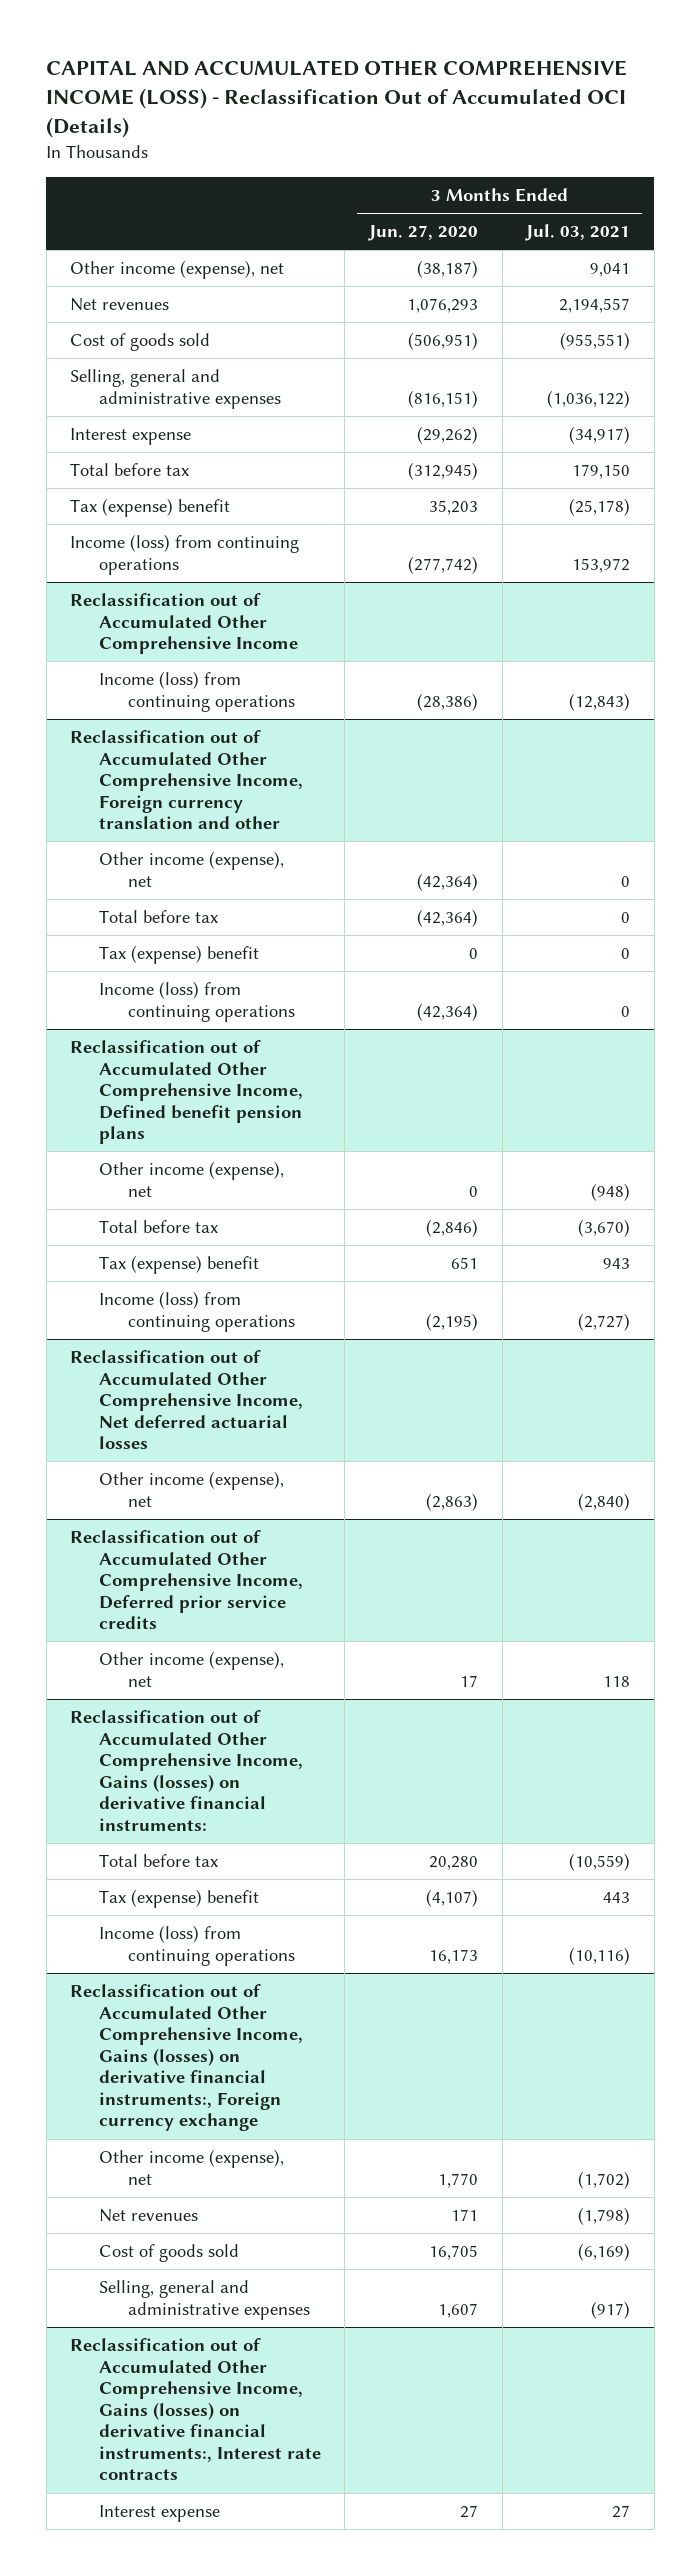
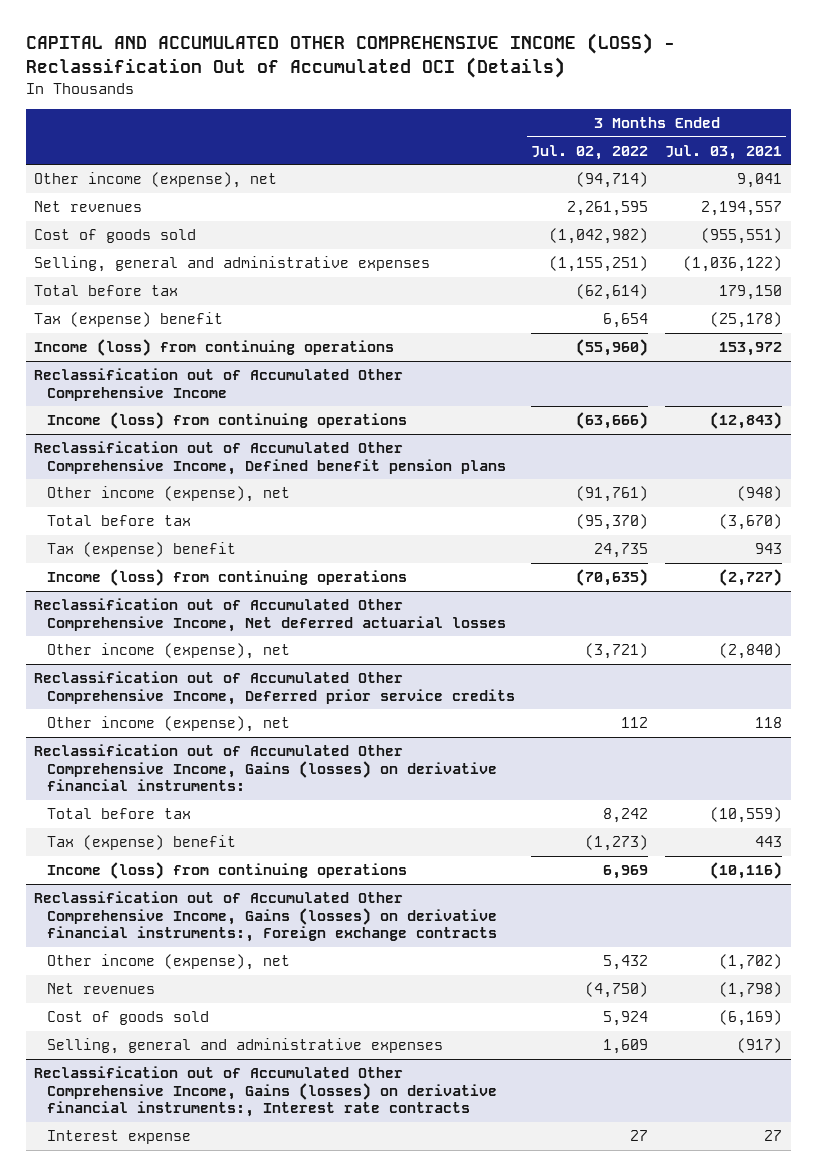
[368,225,479,242] Jun. 27, 2020 -> none
none -> [531,144,649,160] Jul. 02, 2022
[70,428,192,446] Interest expense -> none
[70,730,303,830] Reclassification out of Accumulated Other Comprehensive Income, Foreign currency translation and other -> none
[98,851,284,887] Other income (expense), net -> none
[98,910,218,924] Total before tax -> none
[98,945,259,965] Tax (expense) benefit -> none
[98,981,295,1022] Income (loss) from continuing operations -> none
[70,1984,303,2132] Reclassification out of Accumulated Other Comprehensive Income, Gains (losses) on derivative financial instruments:, Foreign currency exchange -> [34,891,497,943] Reclassification out of Accumulated Other Comprehensive Income, Gains (losses) on derivative financial instruments:, Foreign exchange contracts

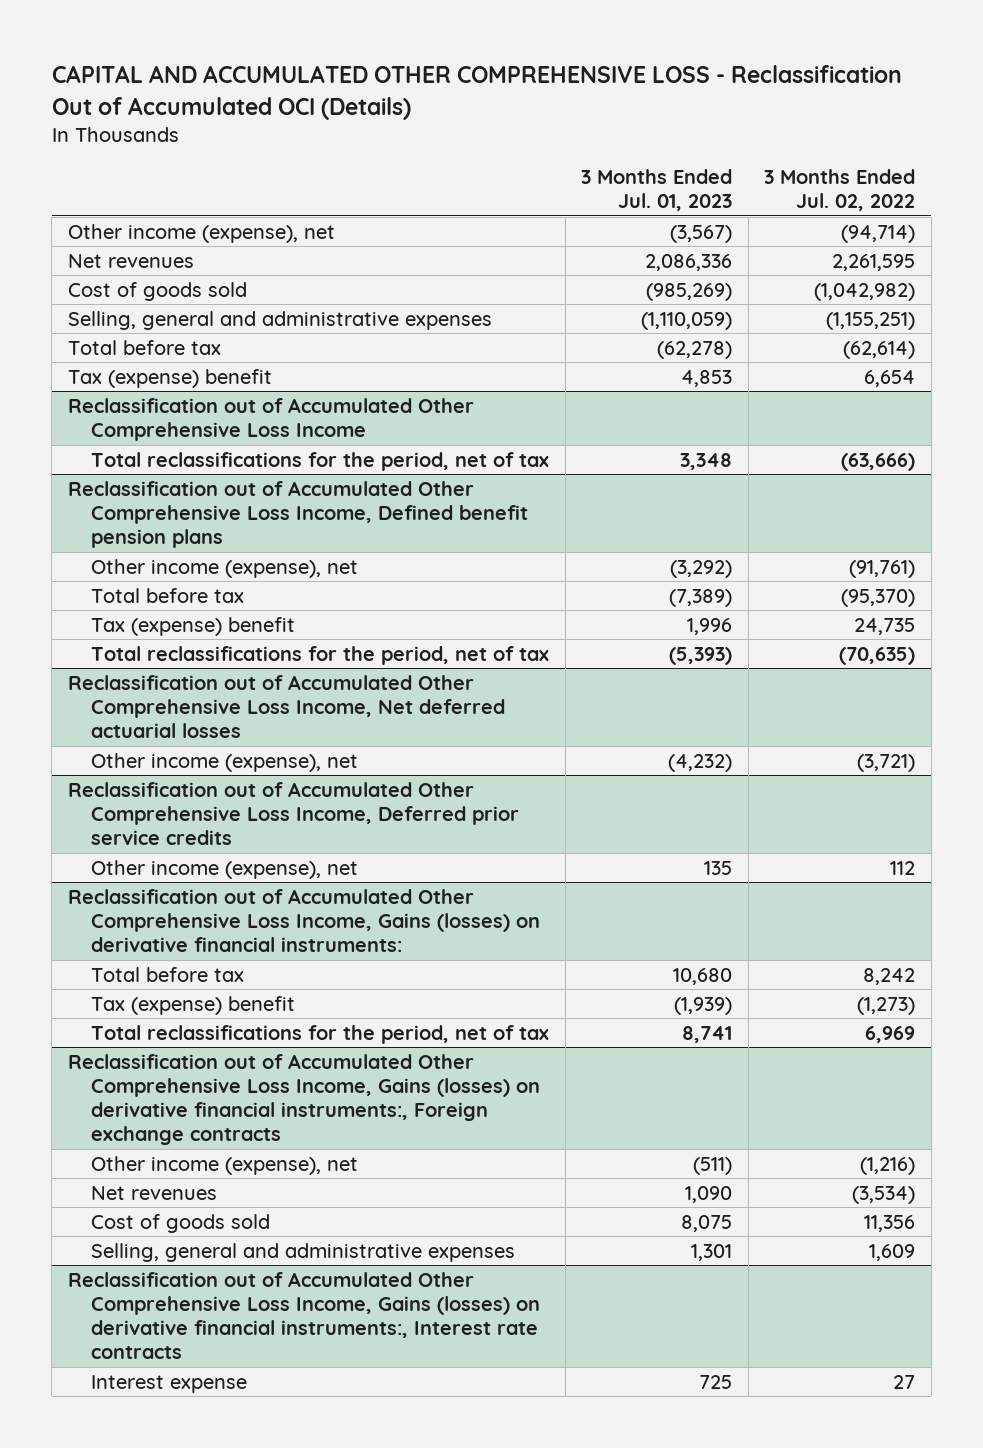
[25,33,675,79] CAPITAL AND ACCUMULATED OTHER COMPREHENSIVE INCOME (LOSS) - Reclassification Out of Accumulated OCI (Details) -> [51,65,902,120] CAPITAL AND ACCUMULATED OTHER COMPREHENSIVE LOSS - Reclassification Out of Accumulated OCI (Details)
[665,144,783,160] Jul. 03, 2021 -> none
none -> [581,169,733,212] 3 Months Ended Jul. 01, 2023
[34,339,395,357] Income (loss) from continuing operations -> none
[34,368,404,401] Reclassification out of Accumulated Other Comprehensive Income -> [67,397,474,442] Reclassification out of Accumulated Other Comprehensive Loss Income
[46,412,407,430] Income (loss) from continuing operations -> [91,451,550,471] Total reclassifications for the period, net of tax
[34,441,506,475] Reclassification out of Accumulated Other Comprehensive Income, Defined benefit pension plans -> [67,480,529,549] Reclassification out of Accumulated Other Comprehensive Loss Income, Defined benefit pension plans
[46,569,407,587] Income (loss) from continuing operations -> [91,645,550,665] Total reclassifications for the period, net of tax
[34,598,506,632] Reclassification out of Accumulated Other Comprehensive Income, Net deferred actuarial losses -> [67,674,506,739] Reclassification out of Accumulated Other Comprehensive Loss Income, Net deferred actuarial losses
[34,671,515,705] Reclassification out of Accumulated Other Comprehensive Income, Deferred prior service credits -> [67,781,520,846] Reclassification out of Accumulated Other Comprehensive Loss Income, Deferred prior service credits
[34,744,497,792] Reclassification out of Accumulated Other Comprehensive Income, Gains (losses) on derivative financial instruments: -> [67,888,541,953] Reclassification out of Accumulated Other Comprehensive Loss Income, Gains (losses) on derivative financial instruments:
[46,862,407,880] Income (loss) from continuing operations -> [91,1024,550,1044] Total reclassifications for the period, net of tax
[34,891,497,943] Reclassification out of Accumulated Other Comprehensive Income, Gains (losses) on derivative financial instruments:, Foreign exchange contracts -> [67,1053,541,1146] Reclassification out of Accumulated Other Comprehensive Loss Income, Gains (losses) on derivative financial instruments:, Foreign exchange contracts
[603,955,649,971] 5,432 -> [860,1156,916,1175] (1,216)
[585,982,649,999] (4,750) -> [852,1185,916,1204] (3,534)
[603,1011,649,1027] 5,924 -> [864,1214,916,1232] 11,356
[34,1066,497,1118] Reclassification out of Accumulated Other Comprehensive Income, Gains (losses) on derivative financial instruments:, Interest rate contracts -> [67,1271,541,1360] Reclassification out of Accumulated Other Comprehensive Loss Income, Gains (losses) on derivative financial instruments:, Interest rate contracts

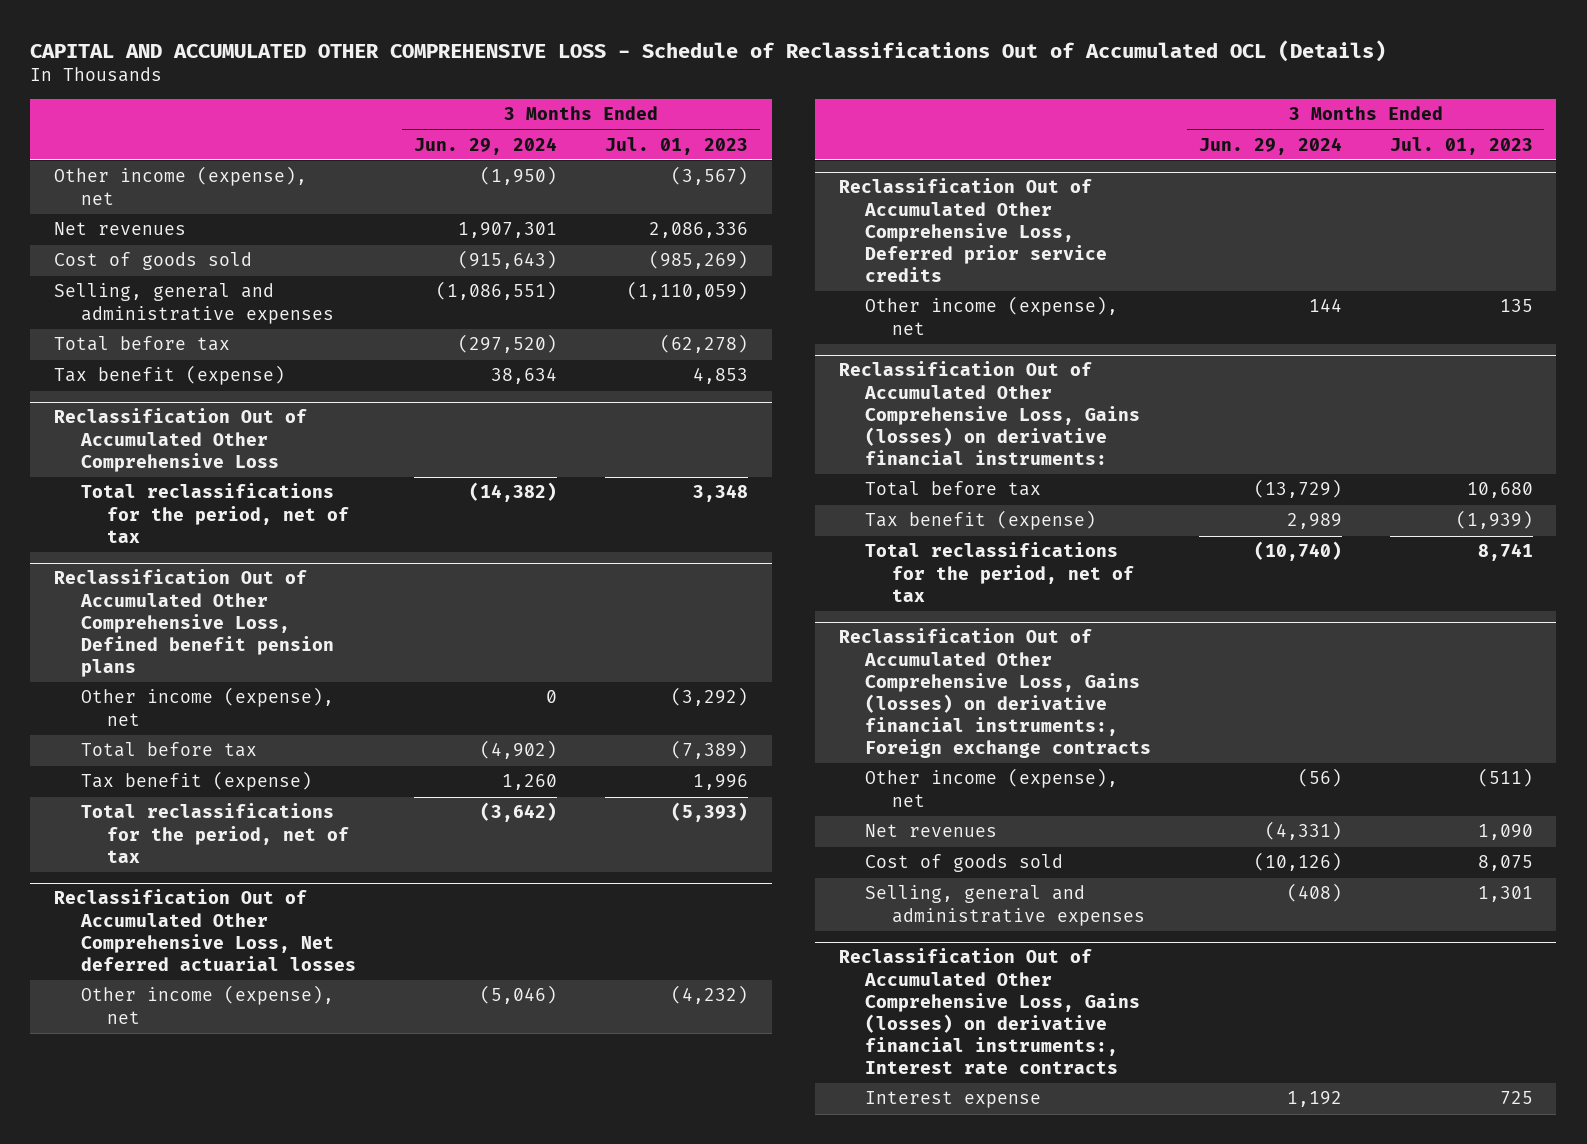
[51,65,902,120] CAPITAL AND ACCUMULATED OTHER COMPREHENSIVE LOSS - Reclassification Out of Accumulated OCI (Details) -> [30,39,1387,62] CAPITAL AND ACCUMULATED OTHER COMPREHENSIVE LOSS - Schedule of Reclassifications Out of Accumulated OCL (Details)
[764,169,916,212] 3 Months Ended Jul. 02, 2022 -> none
none -> [414,136,558,155] Jun. 29, 2024
[67,368,272,388] Tax (expense) benefit -> [54,365,286,386] Tax benefit (expense)
[67,397,474,442] Reclassification out of Accumulated Other Comprehensive Loss Income -> [54,408,308,472] Reclassification Out of Accumulated Other Comprehensive Loss
[67,480,529,549] Reclassification out of Accumulated Other Comprehensive Loss Income, Defined benefit pension plans -> [54,569,334,678] Reclassification Out of Accumulated Other Comprehensive Loss, Defined benefit pension plans
[91,616,296,636] Tax (expense) benefit -> [80,771,312,792] Tax benefit (expense)
[67,674,506,739] Reclassification out of Accumulated Other Comprehensive Loss Income, Net deferred actuarial losses -> [54,889,356,971] Reclassification Out of Accumulated Other Comprehensive Loss, Net deferred actuarial losses
[67,781,520,846] Reclassification out of Accumulated Other Comprehensive Loss Income, Deferred prior service credits -> [838,178,1108,283] Reclassification Out of Accumulated Other Comprehensive Loss, Deferred prior service credits
[67,888,541,953] Reclassification out of Accumulated Other Comprehensive Loss Income, Gains (losses) on derivative financial instruments: -> [838,361,1141,466] Reclassification Out of Accumulated Other Comprehensive Loss, Gains (losses) on derivative financial instruments:
[91,995,296,1015] Tax (expense) benefit -> [865,510,1097,531] Tax benefit (expense)
[67,1053,541,1146] Reclassification out of Accumulated Other Comprehensive Loss Income, Gains (losses) on derivative financial instruments:, Foreign exchange contracts -> [838,628,1152,759] Reclassification Out of Accumulated Other Comprehensive Loss, Gains (losses) on derivative financial instruments:, Foreign exchange contracts
[67,1271,541,1360] Reclassification out of Accumulated Other Comprehensive Loss Income, Gains (losses) on derivative financial instruments:, Interest rate contracts -> [838,948,1141,1075] Reclassification Out of Accumulated Other Comprehensive Loss, Gains (losses) on derivative financial instruments:, Interest rate contracts

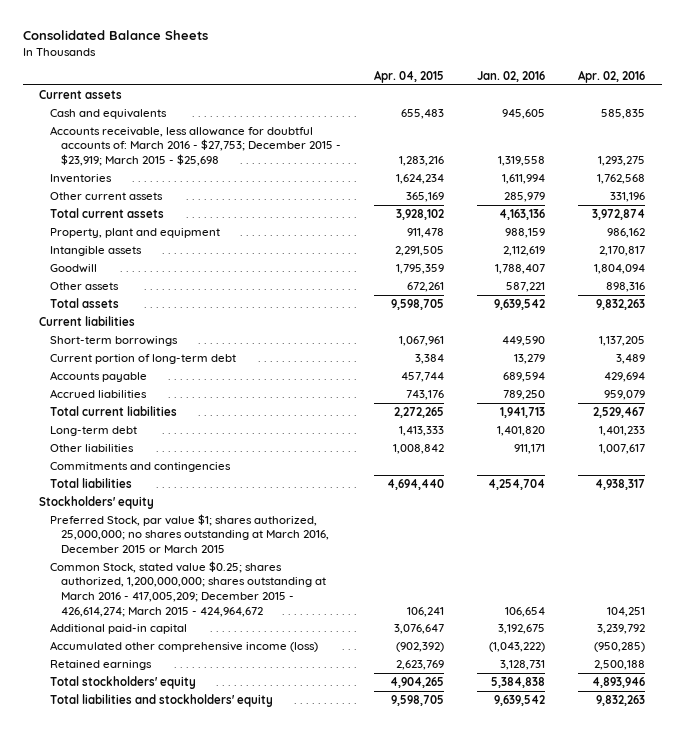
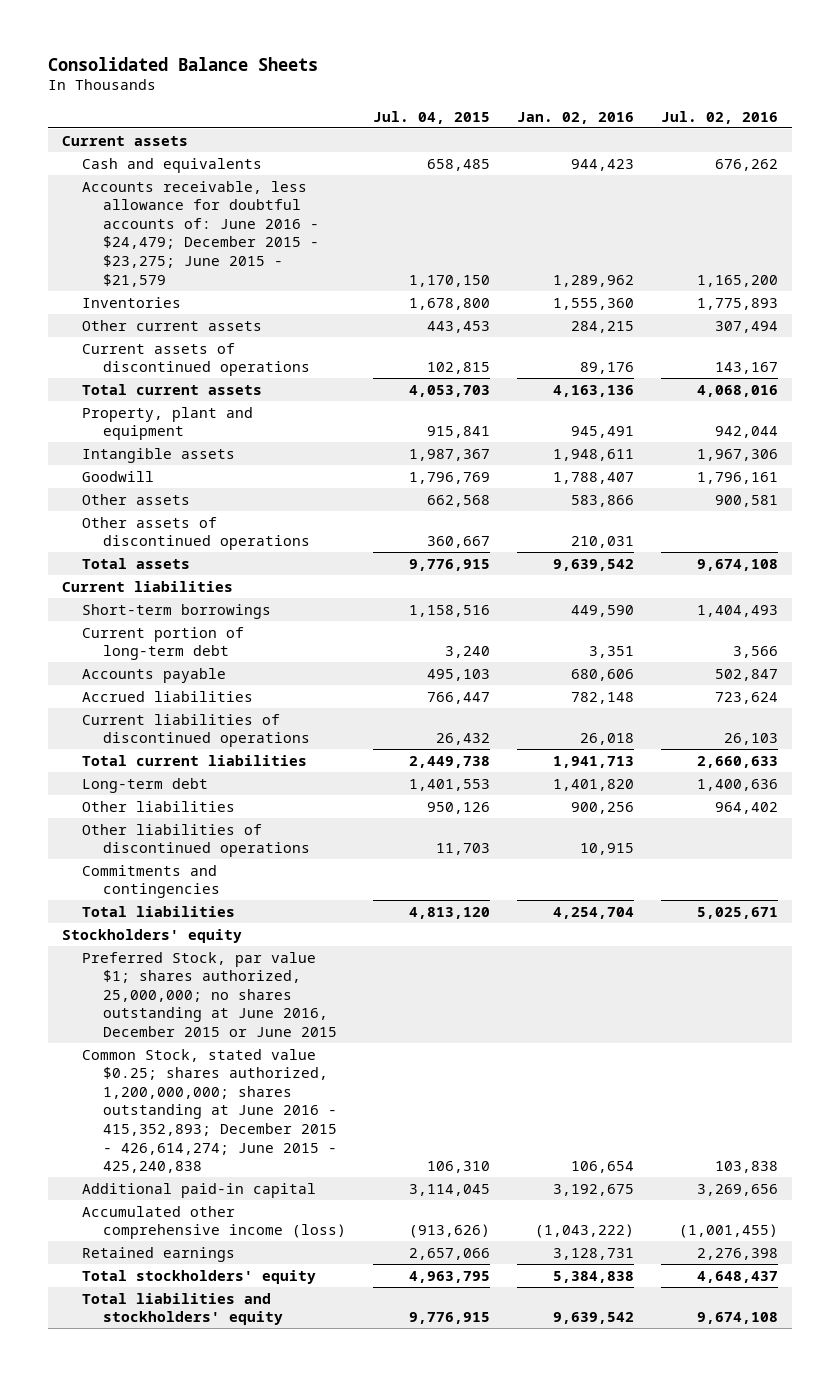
[373,69,444,83] Apr. 04, 2015 -> none
[578,69,646,83] Apr. 02, 2016 -> none
none -> [372,110,490,124] Jul. 04, 2015
none -> [661,110,779,124] Jul. 02, 2016
[501,108,545,119] 945,605 -> [571,158,635,171] 944,423
[49,125,341,166] Accounts receivable, less allowance for doubtful accounts of: March 2016 - $27,753; December 2015 - $23,919; March 2015 - $25,698 -> [82,180,319,287] Accounts receivable, less allowance for doubtful accounts of: June 2016 - $24,479; December 2015 - $23,275; June 2015 - $21,579
[497,155,545,166] 1,319,558 -> [553,274,635,287] 1,289,962
[501,173,545,184] 1,611,994 -> [553,297,635,310] 1,555,360
[503,191,545,202] 285,979 -> [571,320,635,333] 284,215
none -> [82,342,310,377] Current assets of discontinued operations
[504,227,545,238] 988,159 -> [571,426,635,439] 945,491
[502,245,545,256] 2,112,619 -> [553,448,635,461] 1,948,611
[505,281,545,292] 587,221 -> [571,494,635,507] 583,866
none -> [82,516,310,551] Other assets of discontinued operations
[513,353,545,364] 13,279 -> [589,646,635,659] 3,351
[502,371,545,382] 689,594 -> [571,668,635,681] 680,606
[502,389,545,400] 789,250 -> [571,691,635,704] 782,148
none -> [82,713,310,748] Current liabilities of discontinued operations
[513,443,545,454] 911,171 -> [571,801,635,814] 900,256
none -> [82,823,310,858] Other liabilities of discontinued operations
[49,513,329,553] Preferred Stock, par value $1; shares authorized, 25,000,000; no shares outstanding at March 2016, December 2015 or March 2015 -> [82,951,337,1037] Preferred Stock, par value $1; shares authorized, 25,000,000; no shares outstanding at June 2016, December 2015 or June 2015
[49,560,326,617] Common Stock, stated value $0.25; shares authorized, 1,200,000,000; shares outstanding at March 2016 - 417,005,209; December 2015 - 426,614,274; March 2015 - 424,964,672 -> [82,1048,337,1174] Common Stock, stated value $0.25; shares authorized, 1,200,000,000; shares outstanding at June 2016 - 415,352,893; December 2015 - 426,614,274; June 2015 - 425,240,838

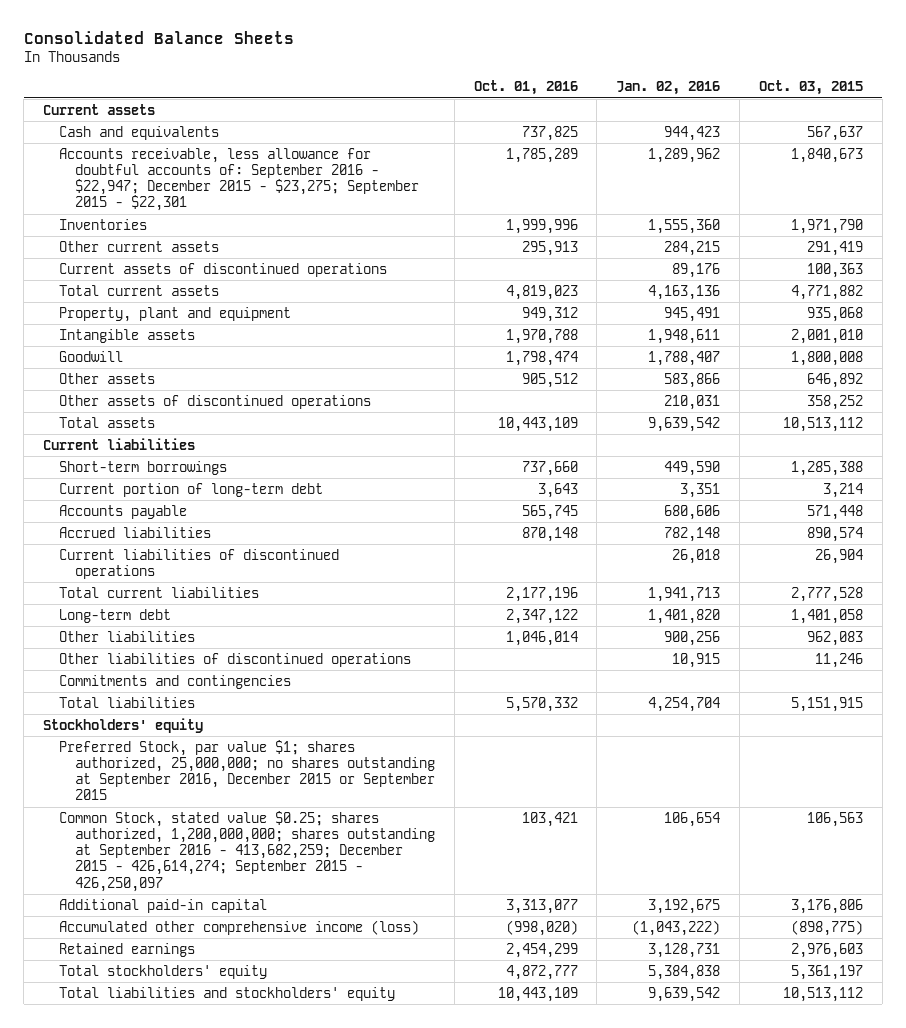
[372,110,490,124] Jul. 04, 2015 -> none
[661,110,779,124] Jul. 02, 2016 -> none
none -> [473,80,578,96] Oct. 01, 2016
none -> [758,80,863,96] Oct. 03, 2015
[82,180,319,287] Accounts receivable, less allowance for doubtful accounts of: June 2016 - $24,479; December 2015 - $23,275; June 2015 - $21,579 -> [58,147,419,212] Accounts receivable, less allowance for doubtful accounts of: September 2016 - $22,947; December 2015 - $23,275; September 2015 - $22,301
[82,951,337,1037] Preferred Stock, par value $1; shares authorized, 25,000,000; no shares outstanding at June 2016, December 2015 or June 2015 -> [58,739,435,801] Preferred Stock, par value $1; shares authorized, 25,000,000; no shares outstanding at September 2016, December 2015 or September 2015
[82,1048,337,1174] Common Stock, stated value $0.25; shares authorized, 1,200,000,000; shares outstanding at June 2016 - 415,352,893; December 2015 - 426,614,274; June 2015 - 425,240,838 -> [58,810,435,892] Common Stock, stated value $0.25; shares authorized, 1,200,000,000; shares outstanding at September 2016 - 413,682,259; December 2015 - 426,614,274; September 2015 - 426,250,097

